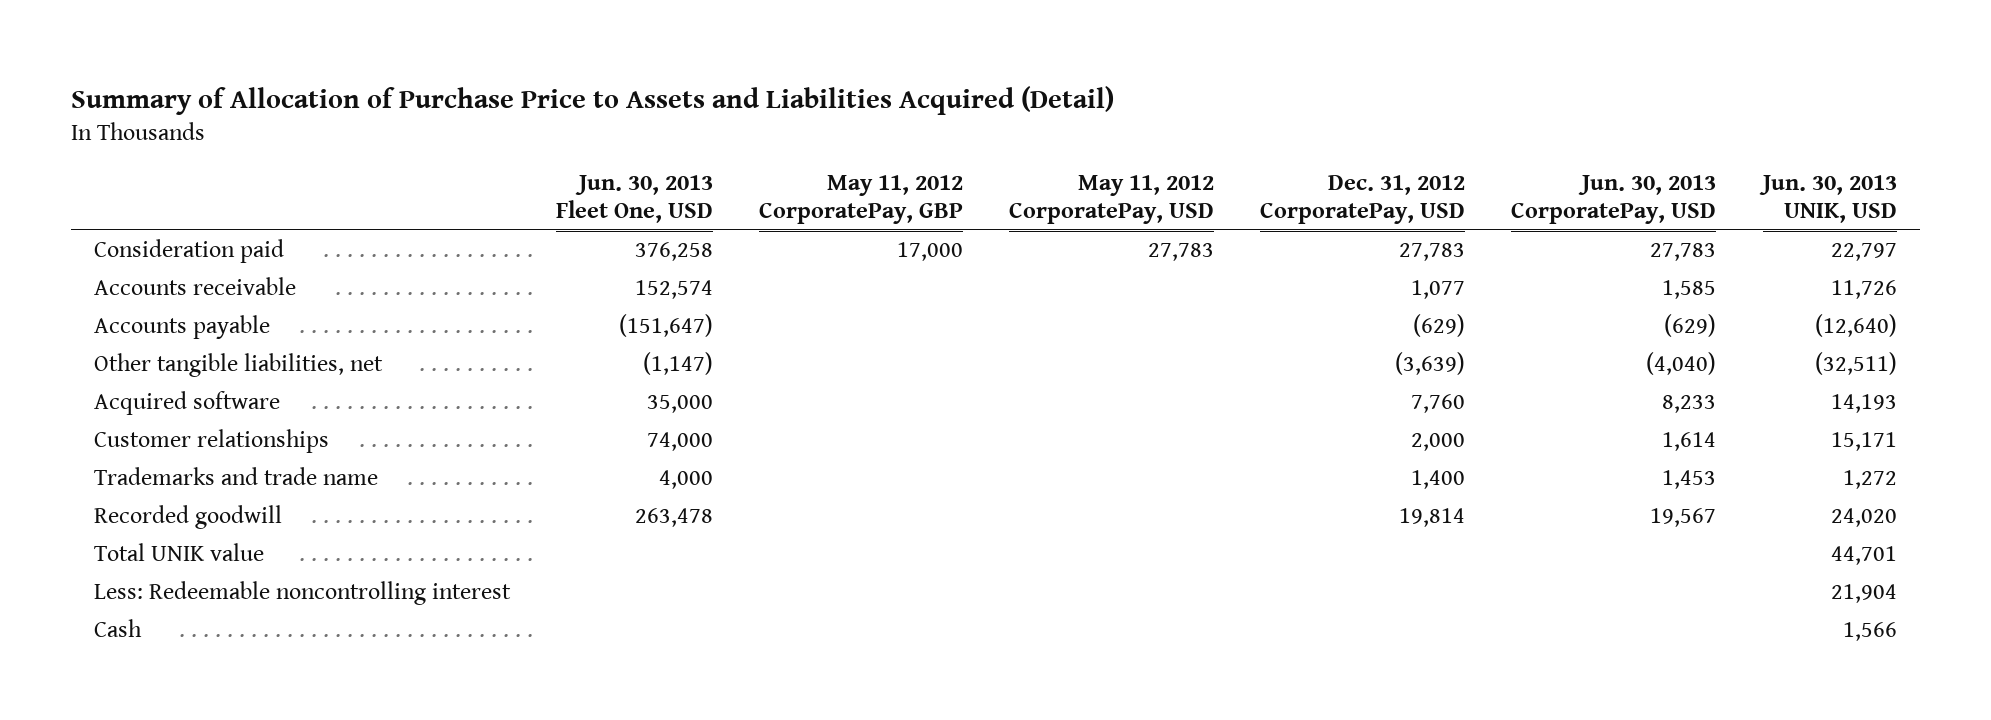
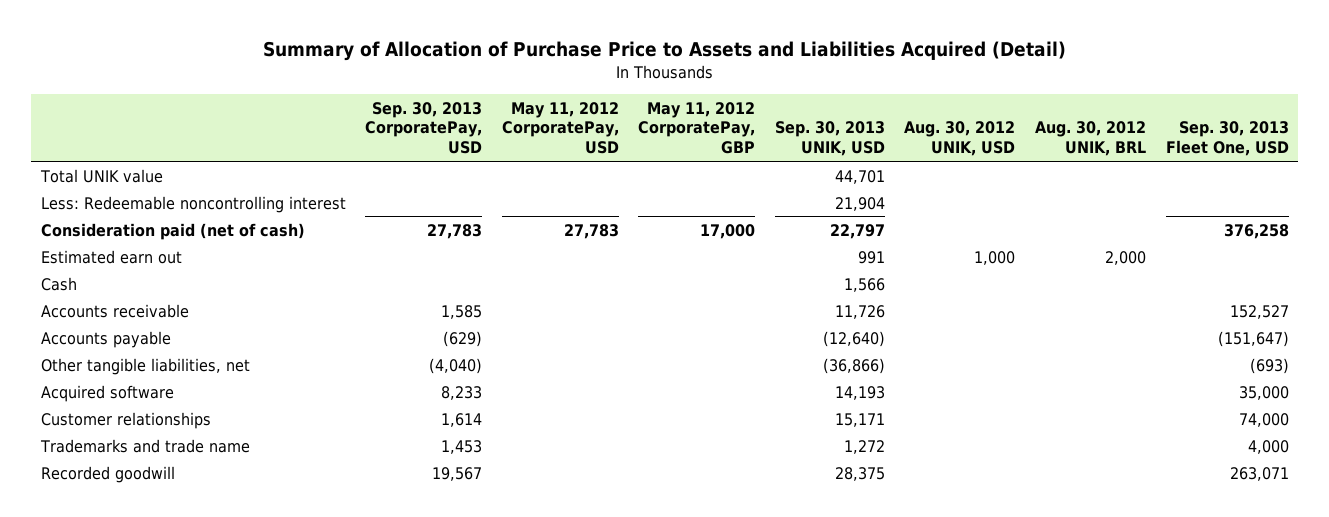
[556,175,714,223] Jun. 30, 2013 Fleet One, USD -> none
[1260,175,1466,224] Dec. 31, 2012 CorporatePay, USD -> none
[1511,175,1717,224] Jun. 30, 2013 CorporatePay, USD -> none
[1758,175,1897,223] Jun. 30, 2013 UNIK, USD -> none
none -> [365,101,483,155] Sep. 30, 2013 CorporatePay, USD
none -> [774,121,885,157] Sep. 30, 2013 UNIK, USD
none -> [904,121,1016,157] Aug. 30, 2012 UNIK, USD
none -> [1034,121,1146,157] Aug. 30, 2012 UNIK, BRL
none -> [1165,121,1289,157] Sep. 30, 2013 Fleet One, USD
[94,543,265,562] Total UNIK value -> [39,168,163,183] Total UNIK value
[94,581,512,606] Less: Redeemable noncontrolling interest -> [40,195,346,213] Less: Redeemable noncontrolling interest
[94,239,285,264] Consideration paid -> [40,222,305,240] Consideration paid (net of cash)
none -> [40,249,182,264] Estimated earn out
[94,619,143,638] Cash -> [40,276,77,291] Cash

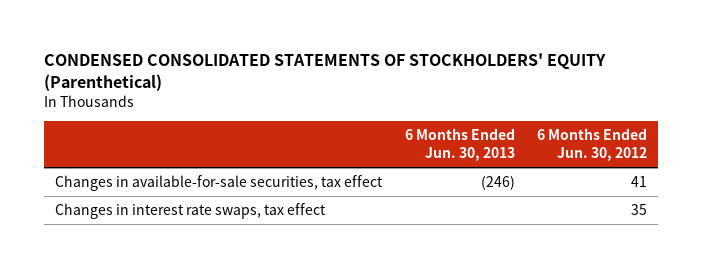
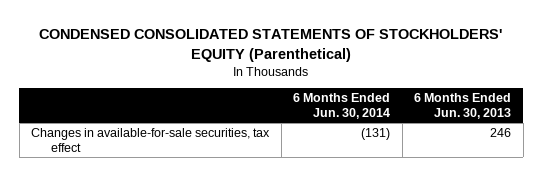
[536,128,647,162] 6 Months Ended Jun. 30, 2012 -> none
none -> [293,93,391,119] 6 Months Ended Jun. 30, 2014
[55,203,327,220] Changes in interest rate swaps, tax effect -> none
[480,175,515,191] (246) -> [490,127,512,137] 246

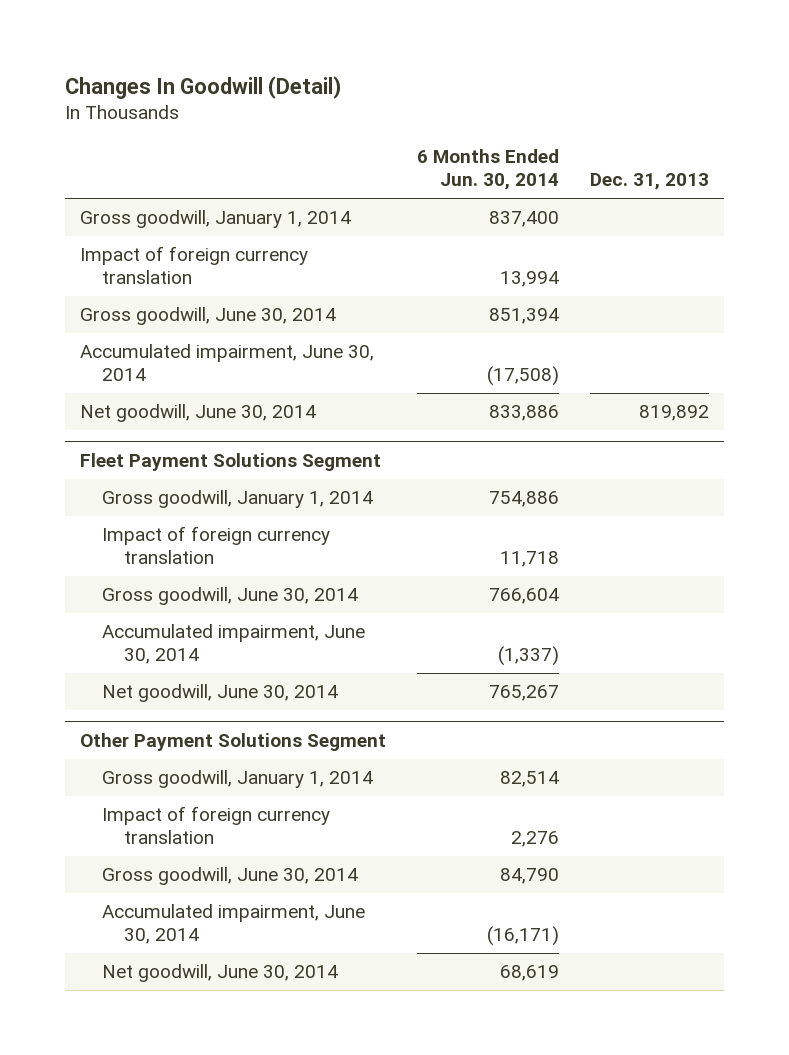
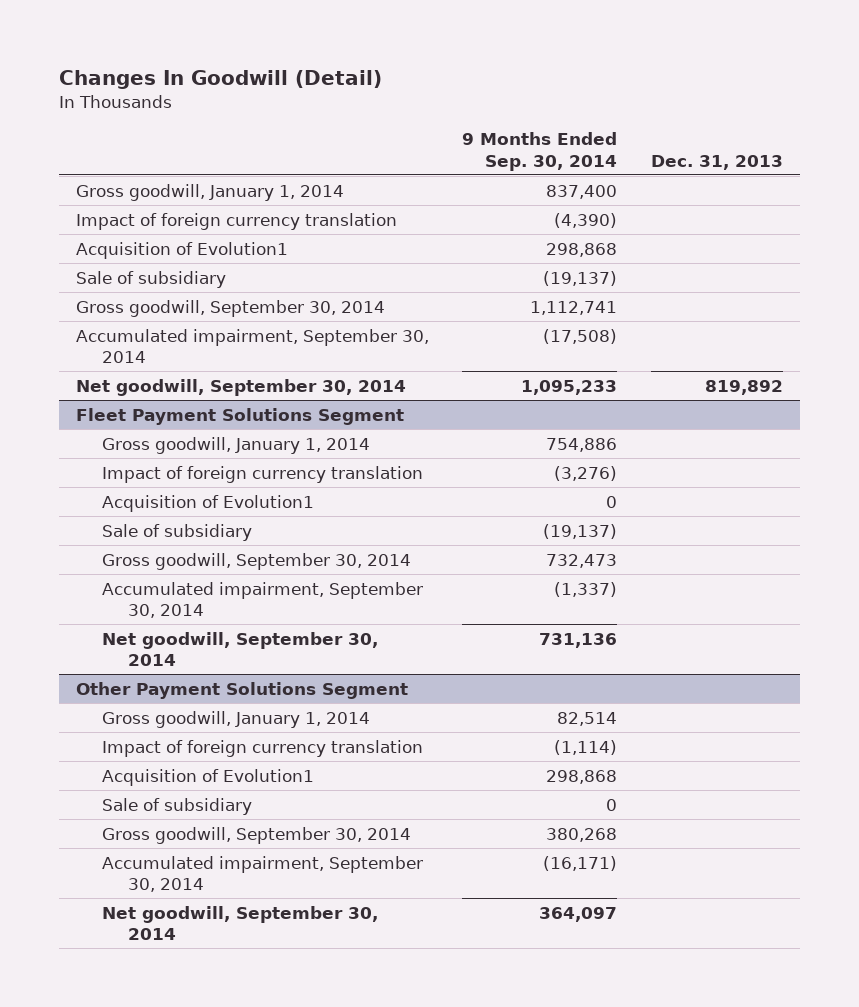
[417,149,560,191] 6 Months Ended Jun. 30, 2014 -> none
none -> [462,132,618,171] 9 Months Ended Sep. 30, 2014
none -> [75,241,288,259] Acquisition of Evolution1
none -> [75,270,226,288] Sale of subsidiary
[80,307,337,326] Gross goodwill, June 30, 2014 -> [75,299,385,317] Gross goodwill, September 30, 2014
[80,344,375,382] Accumulated impairment, June 30, 2014 -> [75,328,429,363] Accumulated impairment, September 30, 2014
[80,404,317,423] Net goodwill, June 30, 2014 -> [75,378,406,396] Net goodwill, September 30, 2014
none -> [101,494,314,512] Acquisition of Evolution1
none -> [101,523,252,541] Sale of subsidiary
[102,587,359,606] Gross goodwill, June 30, 2014 -> [101,552,411,570] Gross goodwill, September 30, 2014
[102,624,366,665] Accumulated impairment, June 30, 2014 -> [101,581,423,618] Accumulated impairment, September 30, 2014
[102,684,339,703] Net goodwill, June 30, 2014 -> [101,631,378,666] Net goodwill, September 30, 2014
none -> [101,768,314,786] Acquisition of Evolution1
none -> [101,797,252,815] Sale of subsidiary
[102,867,359,886] Gross goodwill, June 30, 2014 -> [101,826,411,844] Gross goodwill, September 30, 2014
[102,904,366,945] Accumulated impairment, June 30, 2014 -> [101,855,423,892] Accumulated impairment, September 30, 2014
[102,964,339,983] Net goodwill, June 30, 2014 -> [101,905,378,940] Net goodwill, September 30, 2014

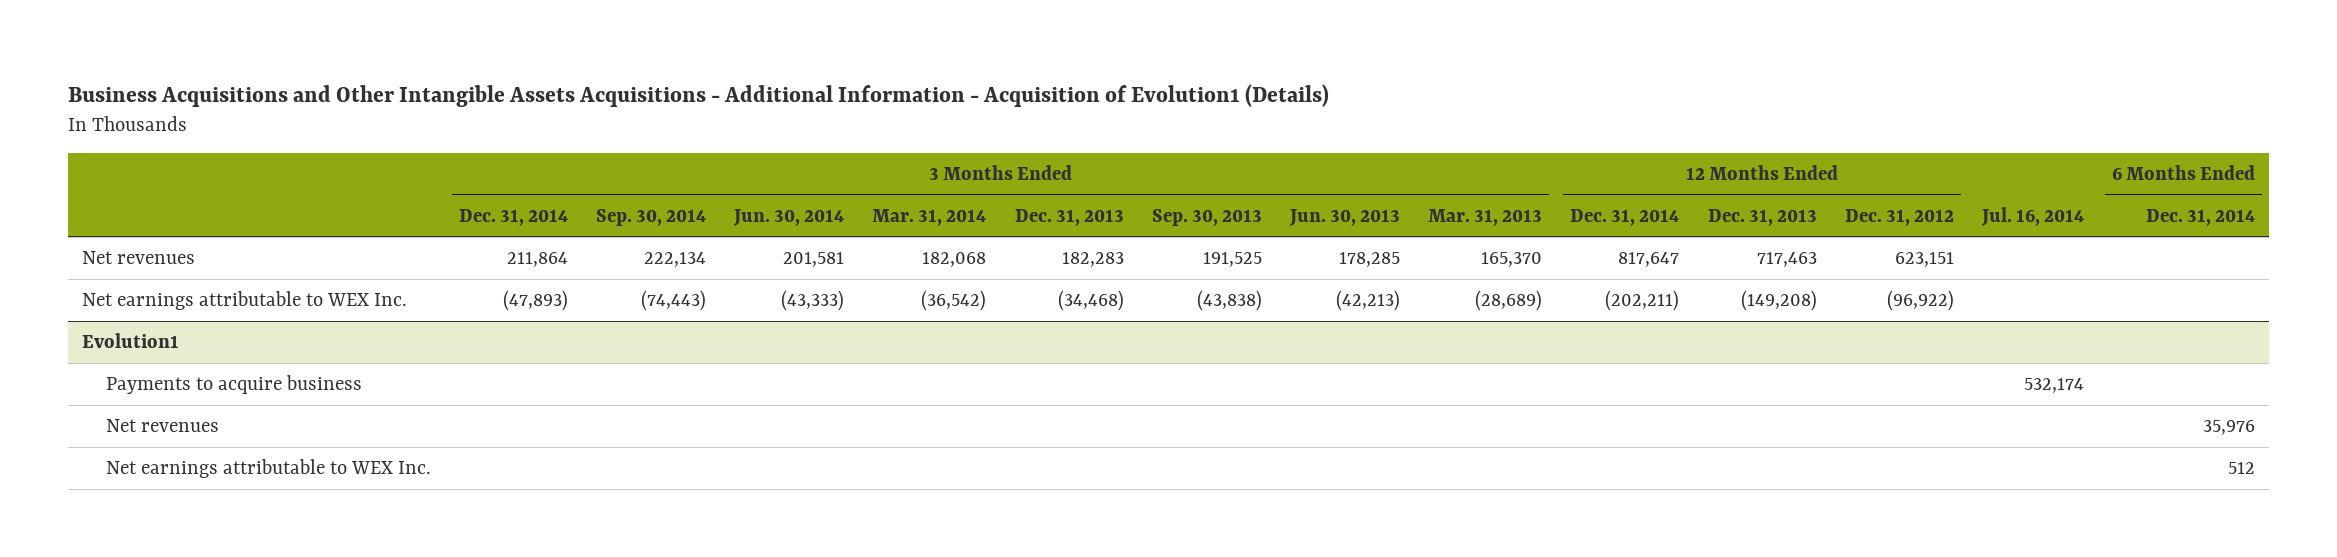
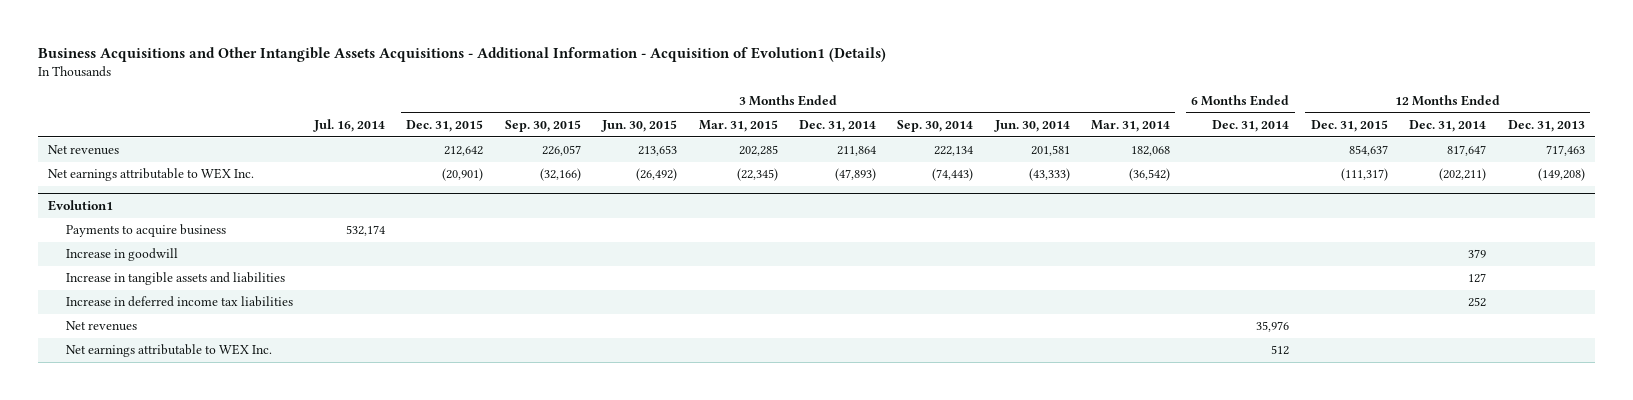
[1014,208,1124,226] Dec. 31, 2013 -> none
[1151,208,1262,226] Sep. 30, 2013 -> none
[1289,208,1401,226] Jun. 30, 2013 -> none
[1428,208,1543,226] Mar. 31, 2013 -> none
[1844,208,1954,226] Dec. 31, 2012 -> none
none -> [406,120,484,133] Dec. 31, 2015
none -> [504,120,581,133] Sep. 30, 2015
none -> [601,120,678,133] Jun. 30, 2015
none -> [698,120,778,133] Mar. 31, 2015
none -> [1310,120,1388,133] Dec. 31, 2015
none -> [65,248,178,262] Increase in goodwill
none -> [65,272,285,286] Increase in tangible assets and liabilities
none -> [65,296,293,308] Increase in deferred income tax liabilities

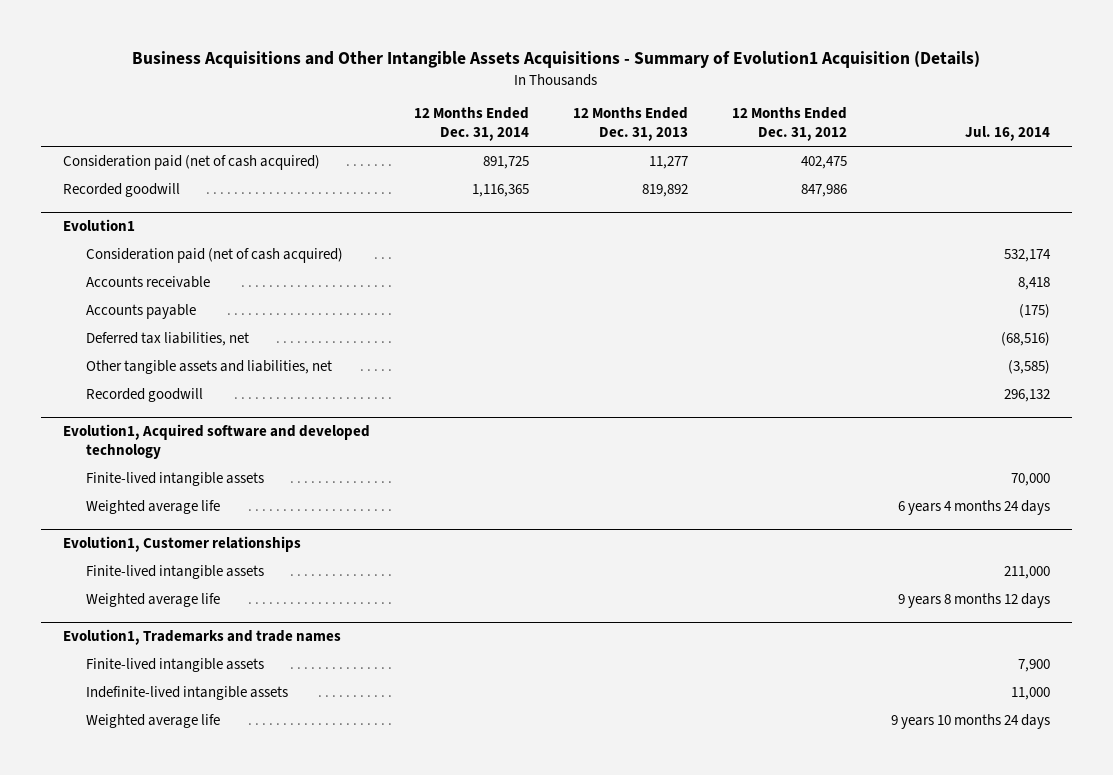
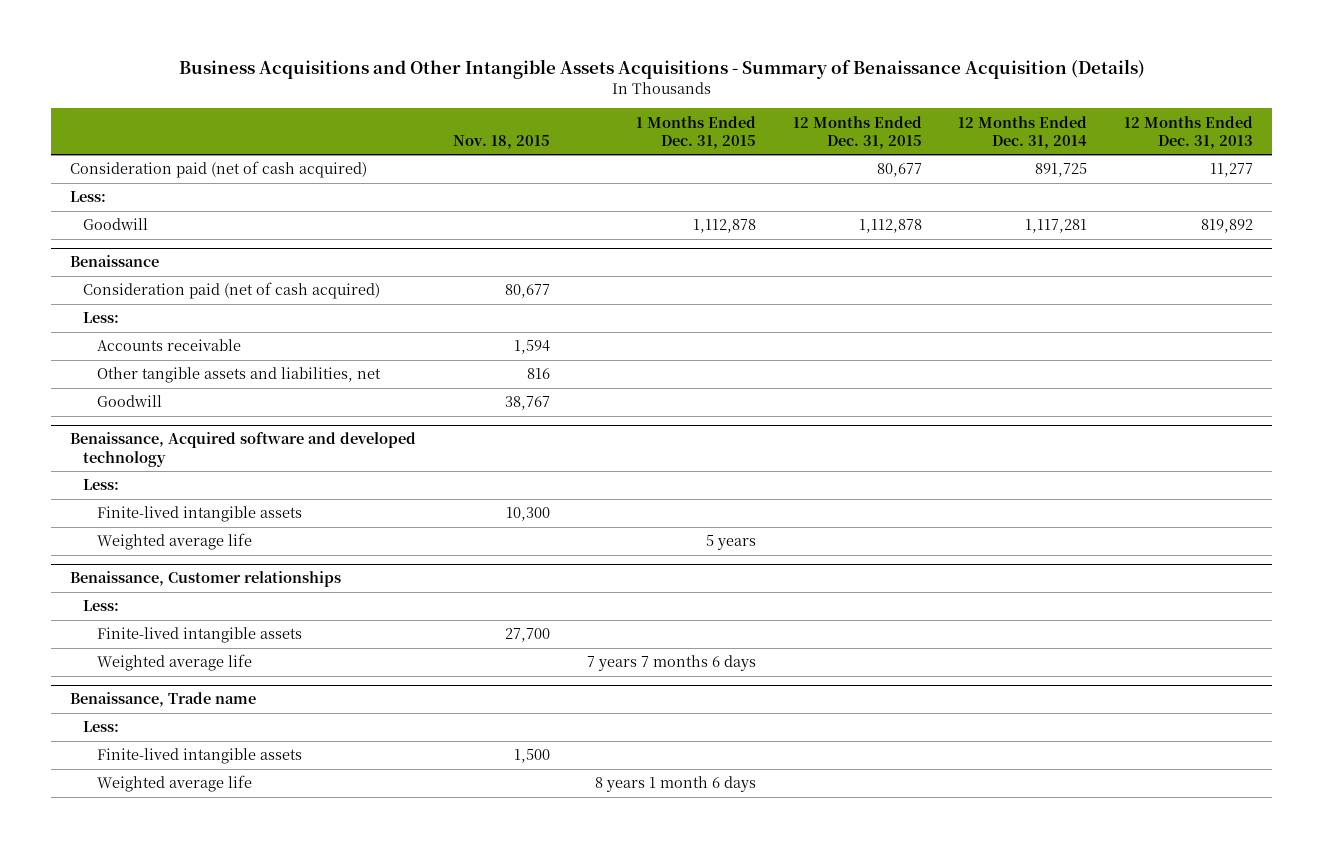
[132,51,981,69] Business Acquisitions and Other Intangible Assets Acquisitions - Summary of Evolution1 Acquisition (Details) -> [178,58,1145,79] Business Acquisitions and Other Intangible Assets Acquisitions - Summary of Benaissance Acquisition (Details)
[731,107,847,142] 12 Months Ended Dec. 31, 2012 -> none
[964,126,1050,142] Jul. 16, 2014 -> none
none -> [452,135,550,150] Nov. 18, 2015
none -> [635,115,756,150] 1 Months Ended Dec. 31, 2015
none -> [792,115,922,150] 12 Months Ended Dec. 31, 2015
[62,219,135,232] Evolution1 -> none
[86,247,344,263] Consideration paid (net of cash acquired) -> none
[86,275,211,288] Accounts receivable -> none
[86,303,197,319] Accounts payable -> none
[86,331,250,346] Deferred tax liabilities, net -> none
[86,359,333,374] Other tangible assets and liabilities, net -> none
[86,387,204,402] Recorded goodwill -> none
none -> [69,191,106,203] Less:
[62,182,180,197] Recorded goodwill -> [83,218,149,231] Goodwill
[471,183,529,197] 1,116,365 -> [1025,219,1088,234] 1,117,281
none -> [69,255,159,268] Benaissance
none -> [83,282,381,300] Consideration paid (net of cash acquired)
none -> [83,312,120,324] Less:
none -> [96,339,241,352] Accounts receivable
none -> [96,367,381,384] Other tangible assets and liabilities, net
none -> [96,395,162,408] Goodwill
[62,424,370,459] Evolution1, Acquired software and developed technology -> [69,432,416,467] Benaissance, Acquired software and developed technology
none -> [83,479,120,491] Less:
[62,536,301,553] Evolution1, Customer relationships -> [69,571,341,588] Benaissance, Customer relationships
none -> [83,600,120,612] Less:
[62,629,341,646] Evolution1, Trademarks and trade names -> none
[86,657,265,672] Finite-lived intangible assets -> none
[86,685,289,700] Indefinite-lived intangible assets -> none
[86,713,221,728] Weighted average life -> none
none -> [69,692,256,708] Benaissance, Trade name
none -> [83,721,120,733] Less:
none -> [96,748,302,765] Finite-lived intangible assets
none -> [96,775,252,793] Weighted average life

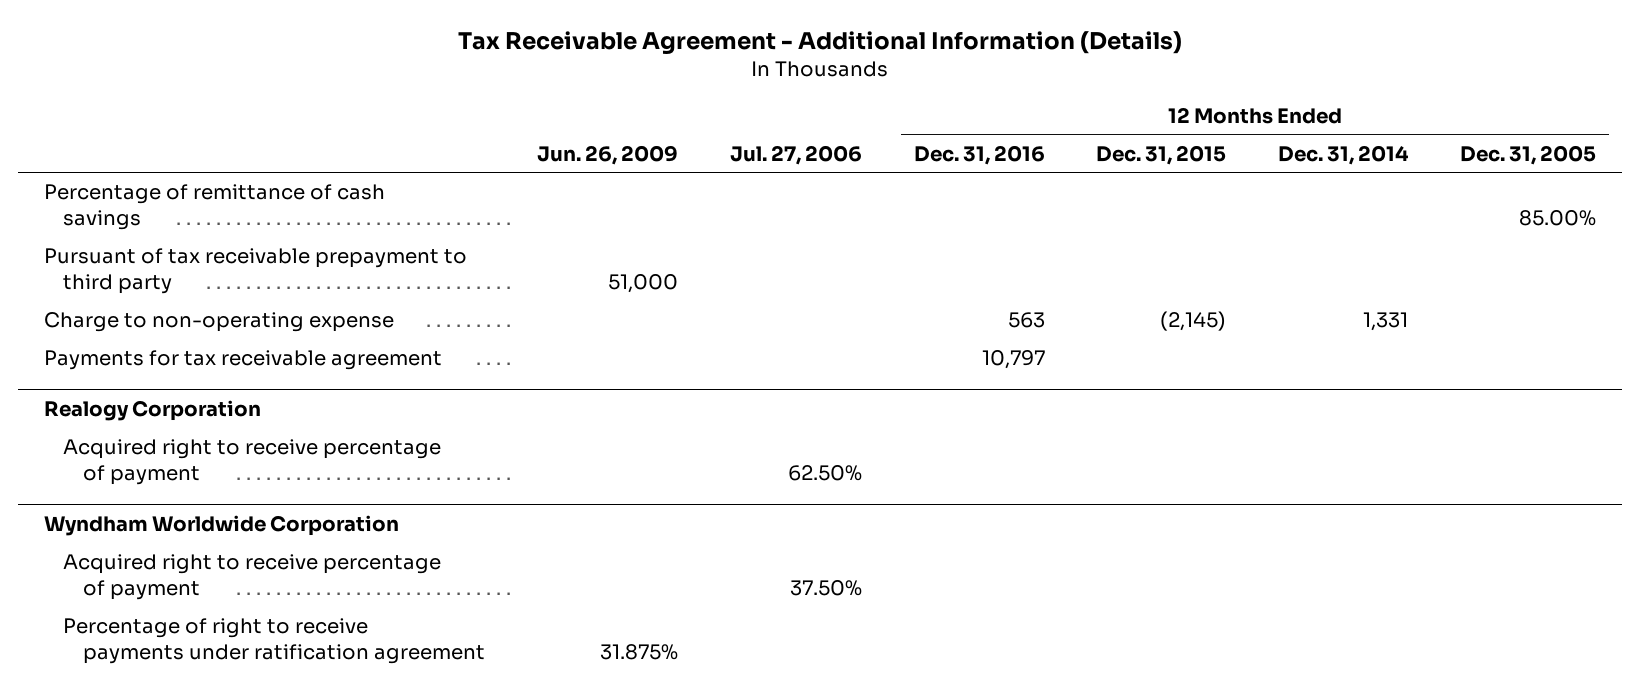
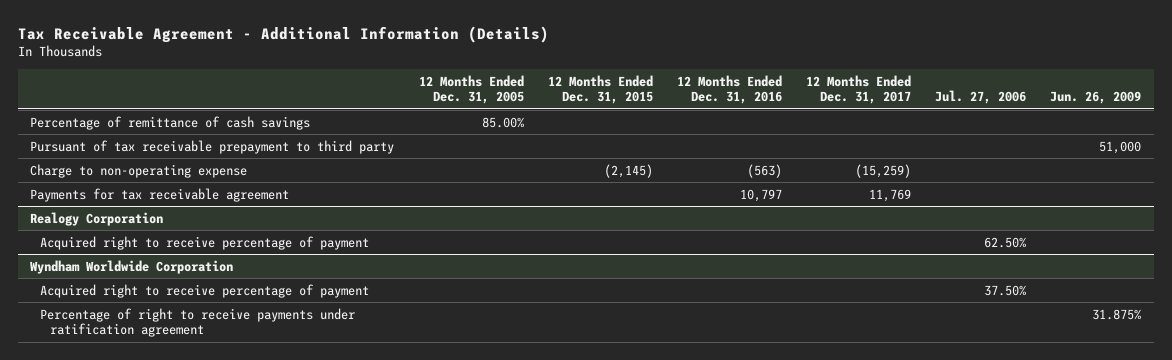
[1278,144,1410,165] Dec. 31, 2014 -> none
none -> [806,74,912,105] 12 Months Ended Dec. 31, 2017
[1007,312,1045,329] 563 -> [746,163,782,178] (563)

